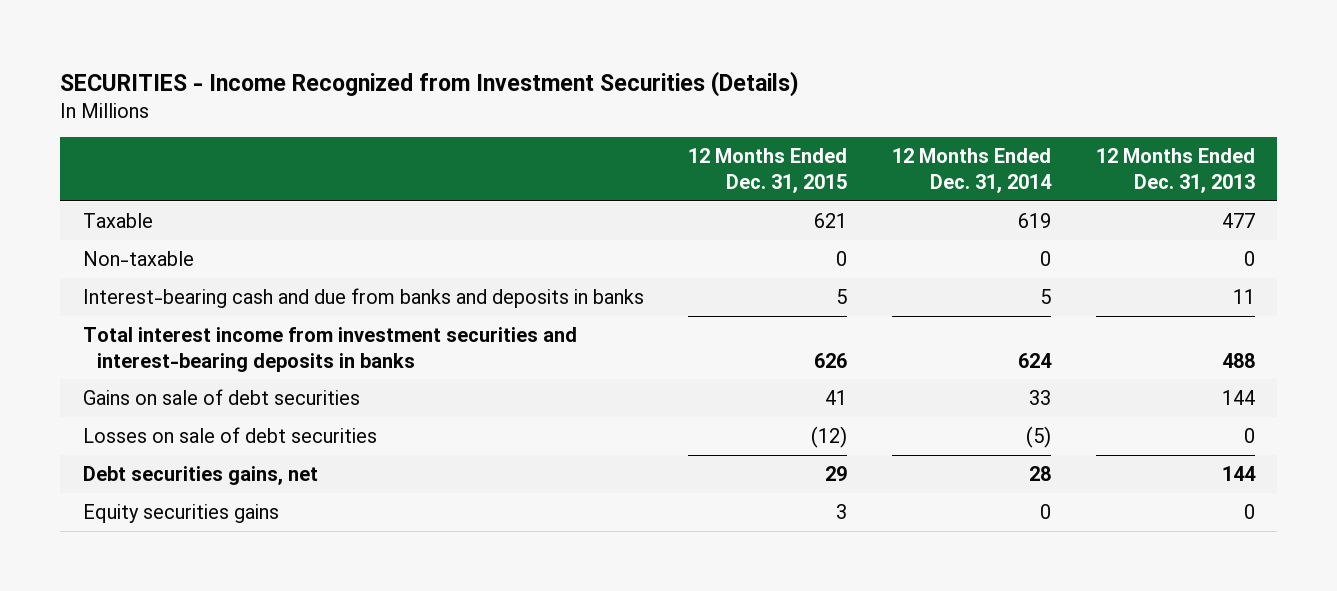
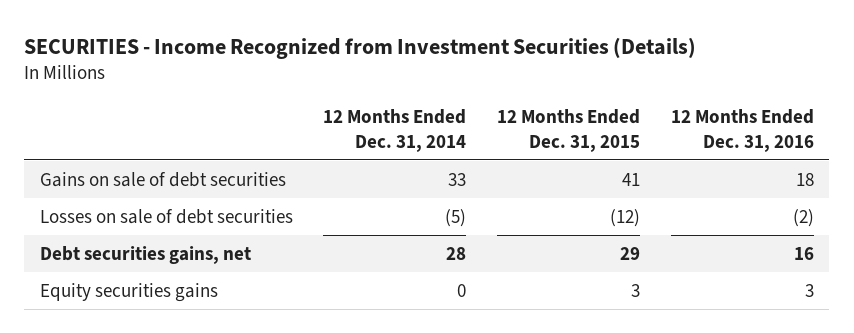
[1095,148,1255,193] 12 Months Ended Dec. 31, 2013 -> none
none -> [670,108,814,152] 12 Months Ended Dec. 31, 2016
[82,213,153,229] Taxable -> none
[82,251,194,267] Non-taxable -> none
[82,288,644,309] Interest-bearing cash and due from banks and deposits in banks -> none
[82,327,577,372] Total interest income from investment securities and interest-bearing deposits in banks -> none

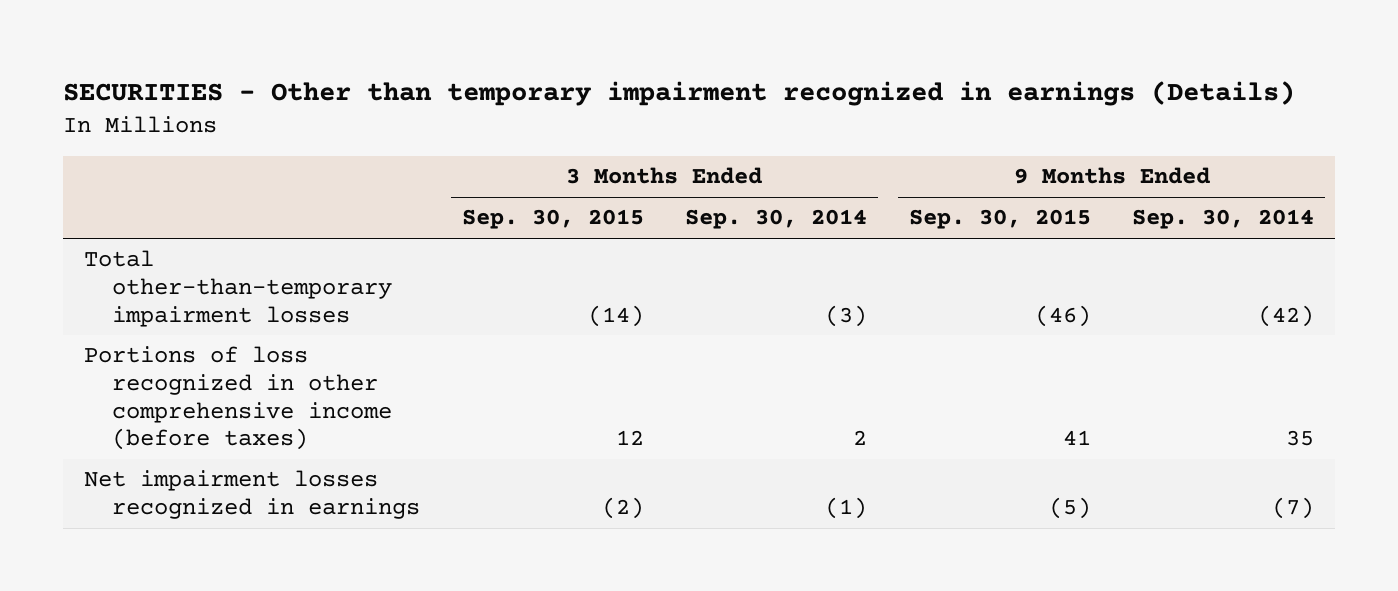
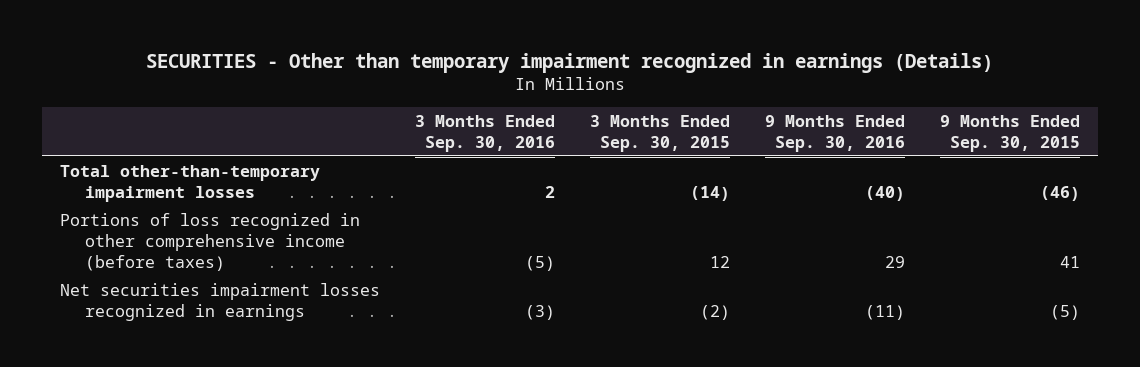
[685,209,868,230] Sep. 30, 2014 -> none
[1132,209,1315,230] Sep. 30, 2014 -> none
none -> [414,114,555,152] 3 Months Ended Sep. 30, 2016
none -> [764,114,905,152] 9 Months Ended Sep. 30, 2016
[83,470,421,520] Net impairment losses recognized in earnings -> [59,283,380,321] Net securities impairment losses recognized in earnings

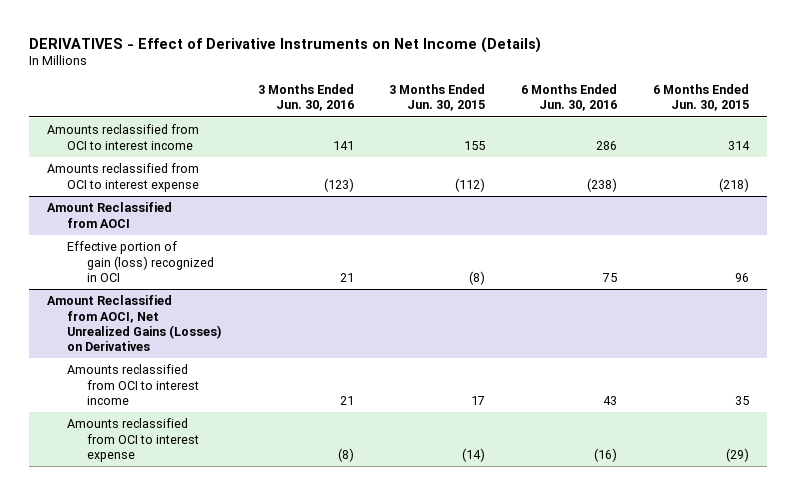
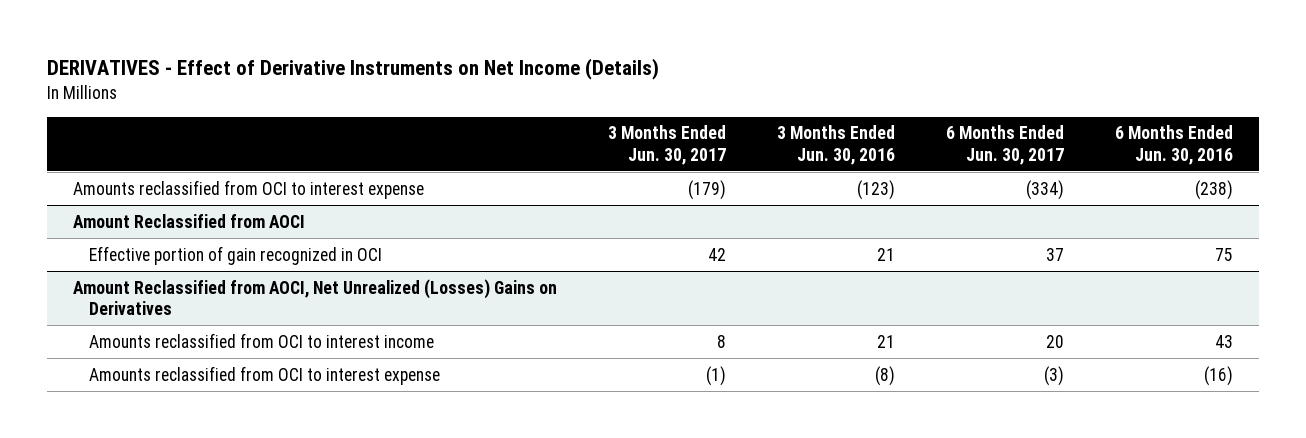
[389,84,486,112] 3 Months Ended Jun. 30, 2015 -> none
[652,84,749,112] 6 Months Ended Jun. 30, 2015 -> none
none -> [608,125,727,165] 3 Months Ended Jun. 30, 2017
none -> [946,125,1065,165] 6 Months Ended Jun. 30, 2017
[46,124,199,150] Amounts reclassified from OCI to interest income -> none
[66,241,214,282] Effective portion of gain (loss) recognized in OCI -> [89,245,383,265] Effective portion of gain recognized in OCI
[46,295,222,352] Amount Reclassified from AOCI, Net Unrealized Gains (Losses) on Derivatives -> [72,278,557,315] Amount Reclassified from AOCI, Net Unrealized (Losses) Gains on Derivatives

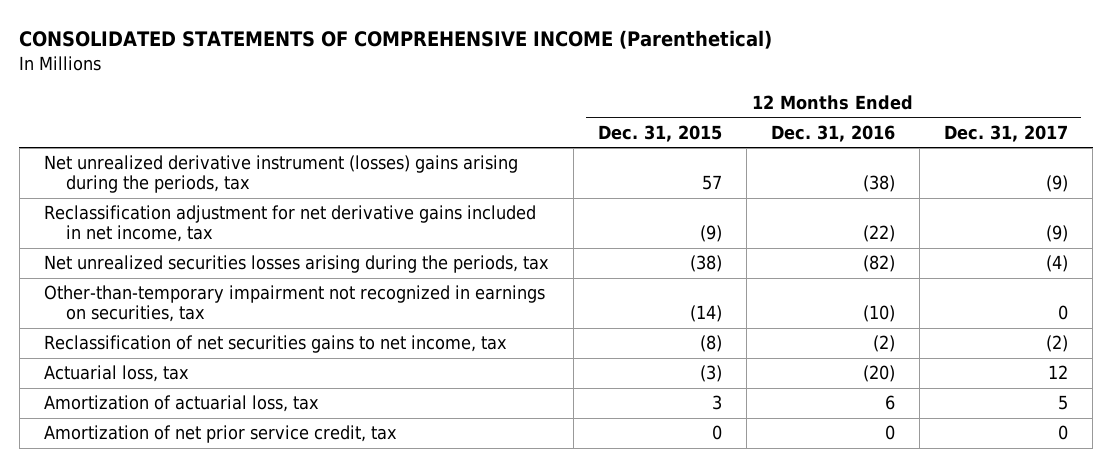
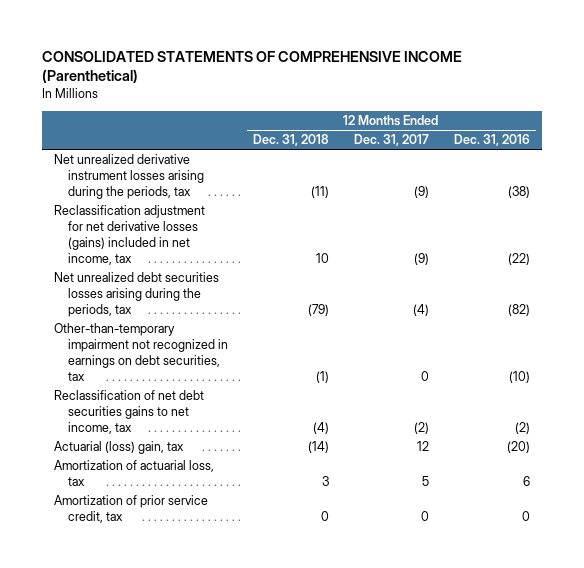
[598,124,723,142] Dec. 31, 2015 -> none
none -> [252,134,329,147] Dec. 31, 2018
[43,155,518,194] Net unrealized derivative instrument (losses) gains arising during the periods, tax -> [54,154,205,199] Net unrealized derivative instrument losses arising during the periods, tax
[43,205,536,243] Reclassification adjustment for net derivative gains included in net income, tax -> [54,205,206,265] Reclassification adjustment for net derivative losses (gains) included in net income, tax
[43,255,549,274] Net unrealized securities losses arising during the periods, tax -> [54,272,220,317] Net unrealized debt securities losses arising during the periods, tax
[43,285,545,323] Other-than-temporary impairment not recognized in earnings on securities, tax -> [54,323,229,381] Other-than-temporary impairment not recognized in earnings on debt securities, tax
[43,335,507,354] Reclassification of net securities gains to net income, tax -> [54,390,205,434] Reclassification of net debt securities gains to net income, tax
[43,365,189,383] Actuarial loss, tax -> [54,441,185,455] Actuarial (loss) gain, tax
[43,425,397,444] Amortization of net prior service credit, tax -> [54,495,209,524] Amortization of prior service credit, tax

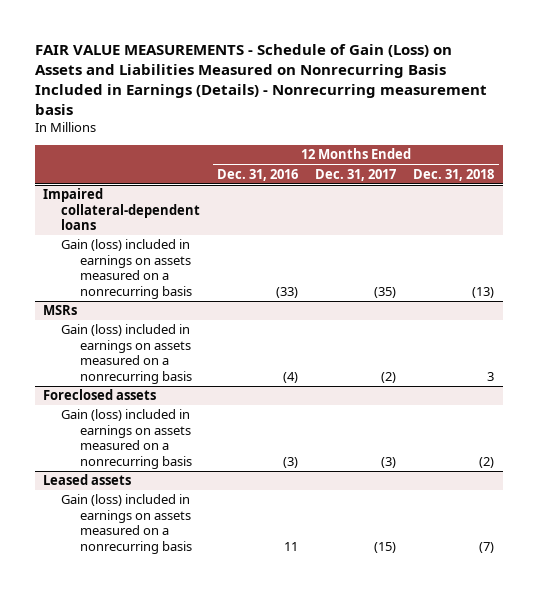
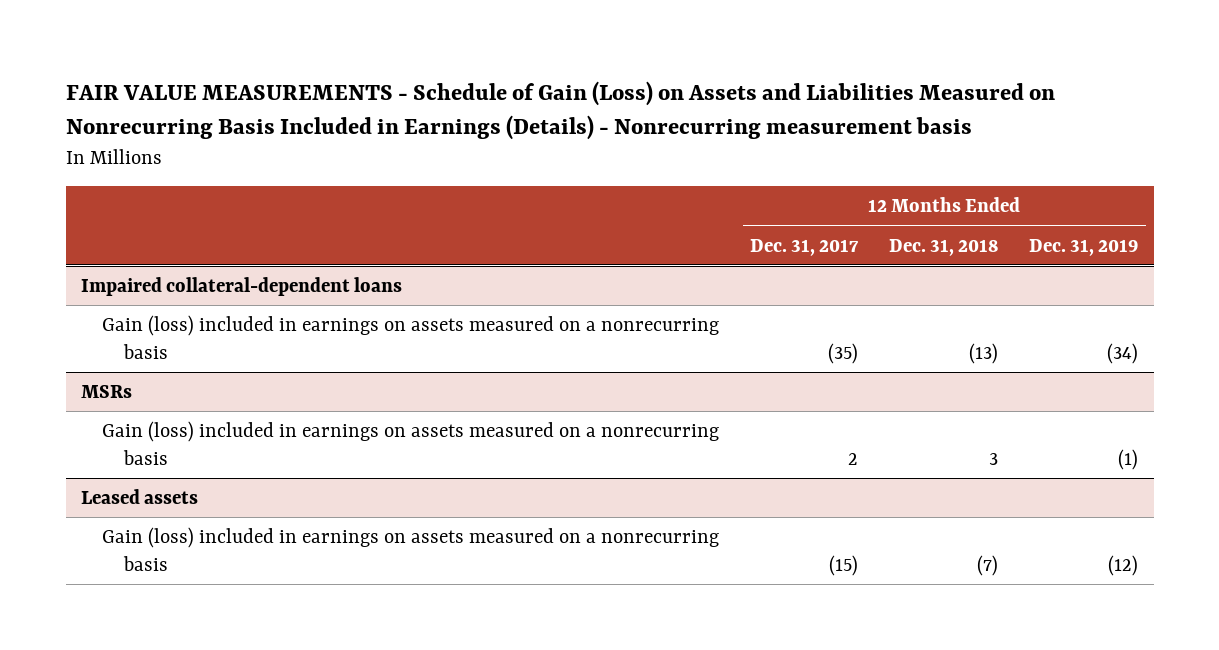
[217,168,299,181] Dec. 31, 2016 -> none
none -> [1029,238,1139,256] Dec. 31, 2019
[43,389,157,401] Foreclosed assets -> none
[61,409,192,469] Gain (loss) included in earnings on assets measured on a nonrecurring basis -> none
[381,371,397,383] (2) -> [848,452,859,465] 2

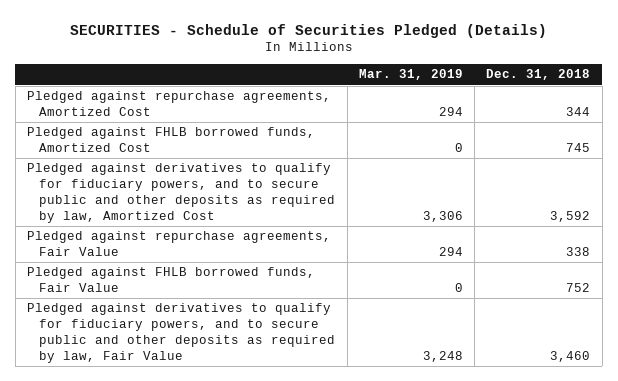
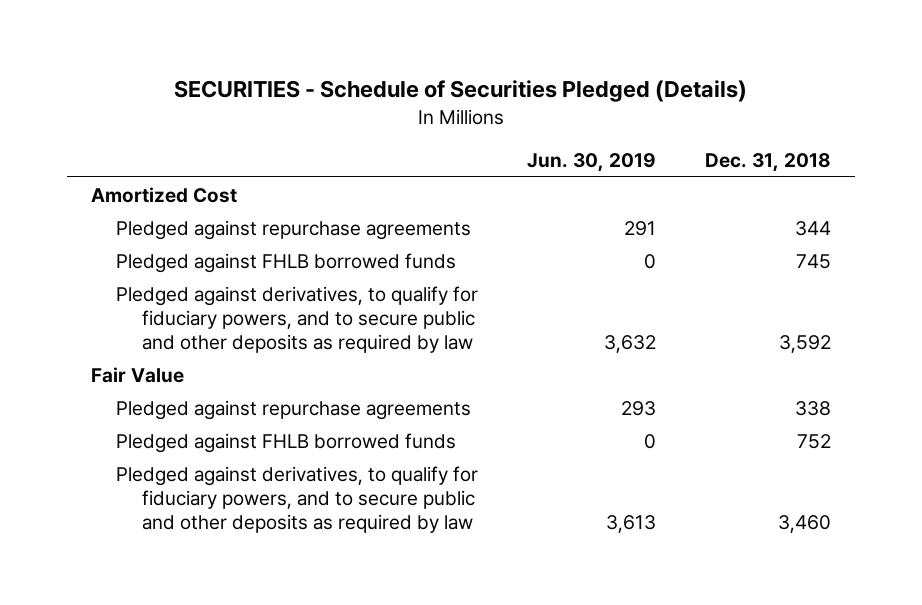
[358,69,463,81] Mar. 31, 2019 -> none
none -> [527,152,657,172] Jun. 30, 2019
none -> [91,186,238,203] Amortized Cost
[27,91,332,117] Pledged against repurchase agreements, Amortized Cost -> [116,219,472,240] Pledged against repurchase agreements
[27,127,316,153] Pledged against FHLB borrowed funds, Amortized Cost -> [116,252,457,273] Pledged against FHLB borrowed funds
[27,163,336,223] Pledged against derivatives to qualify for fiduciary powers, and to secure public and other deposits as required by law, Amortized Cost -> [116,285,479,353] Pledged against derivatives, to qualify for fiduciary powers, and to secure public and other deposits as required by law
none -> [91,366,185,383] Fair Value
[27,231,332,257] Pledged against repurchase agreements, Fair Value -> [116,399,472,420] Pledged against repurchase agreements
[27,267,316,293] Pledged against FHLB borrowed funds, Fair Value -> [116,432,457,453] Pledged against FHLB borrowed funds
[27,303,336,363] Pledged against derivatives to qualify for fiduciary powers, and to secure public and other deposits as required by law, Fair Value -> [116,465,479,533] Pledged against derivatives, to qualify for fiduciary powers, and to secure public and other deposits as required by law

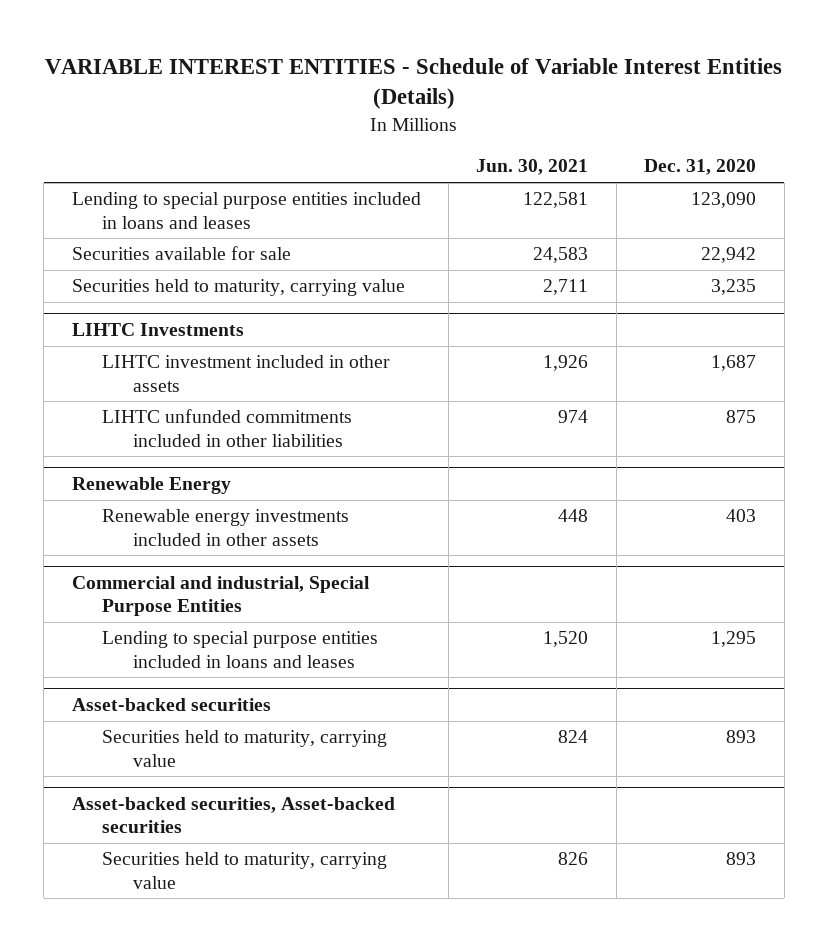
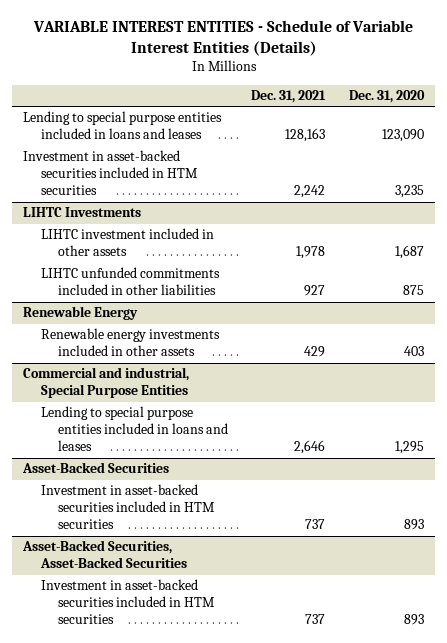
[476,159,589,176] Jun. 30, 2021 -> none
none -> [251,90,327,104] Dec. 31, 2021
[71,246,291,261] Securities available for sale -> none
[71,279,405,297] Securities held to maturity, carrying value -> [23,150,198,196] Investment in asset-backed securities included in HTM securities
[71,698,271,712] Asset-backed securities -> [22,462,170,474] Asset-Backed Securities
[102,730,388,767] Securities held to maturity, carrying value -> [40,484,215,530] Investment in asset-backed securities included in HTM securities
[71,797,395,834] Asset-backed securities, Asset-backed securities -> [22,540,187,569] Asset-Backed Securities, Asset-Backed Securities
[102,852,388,889] Securities held to maturity, carrying value -> [40,579,215,625] Investment in asset-backed securities included in HTM securities

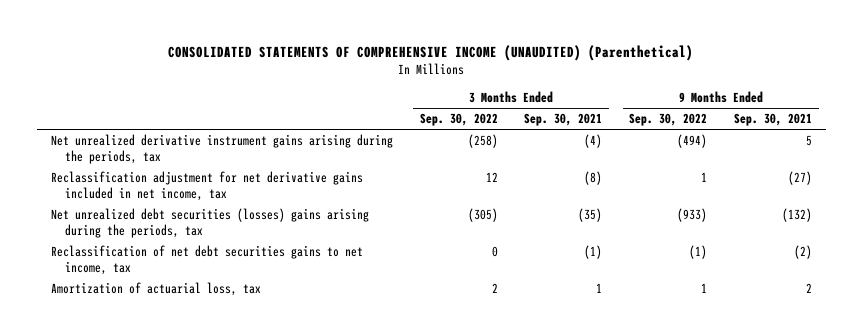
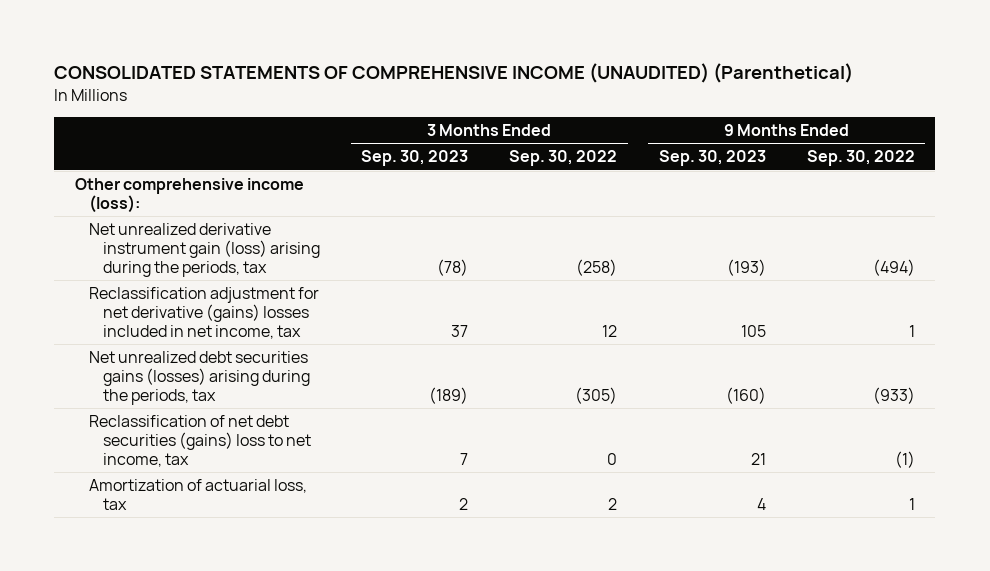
[524,113,603,127] Sep. 30, 2021 -> none
[734,113,813,127] Sep. 30, 2021 -> none
none -> [361,150,469,167] Sep. 30, 2023
none -> [658,150,766,167] Sep. 30, 2023
none -> [74,177,304,213] Other comprehensive income (loss):
[50,133,393,165] Net unrealized derivative instrument gains arising during the periods, tax -> [88,222,321,277] Net unrealized derivative instrument gain (loss) arising during the periods, tax
[50,170,363,202] Reclassification adjustment for net derivative gains included in net income, tax -> [88,286,319,339] Reclassification adjustment for net derivative (gains) losses included in net income, tax
[50,207,369,239] Net unrealized debt securities (losses) gains arising during the periods, tax -> [88,350,311,405] Net unrealized debt securities gains (losses) arising during the periods, tax
[50,244,363,276] Reclassification of net debt securities gains to net income, tax -> [88,414,312,467] Reclassification of net debt securities (gains) loss to net income, tax

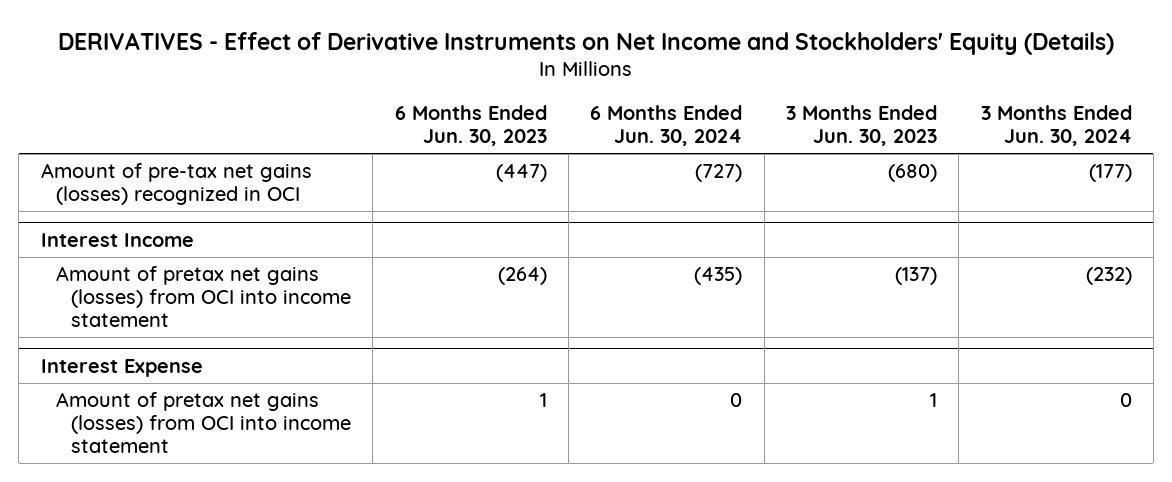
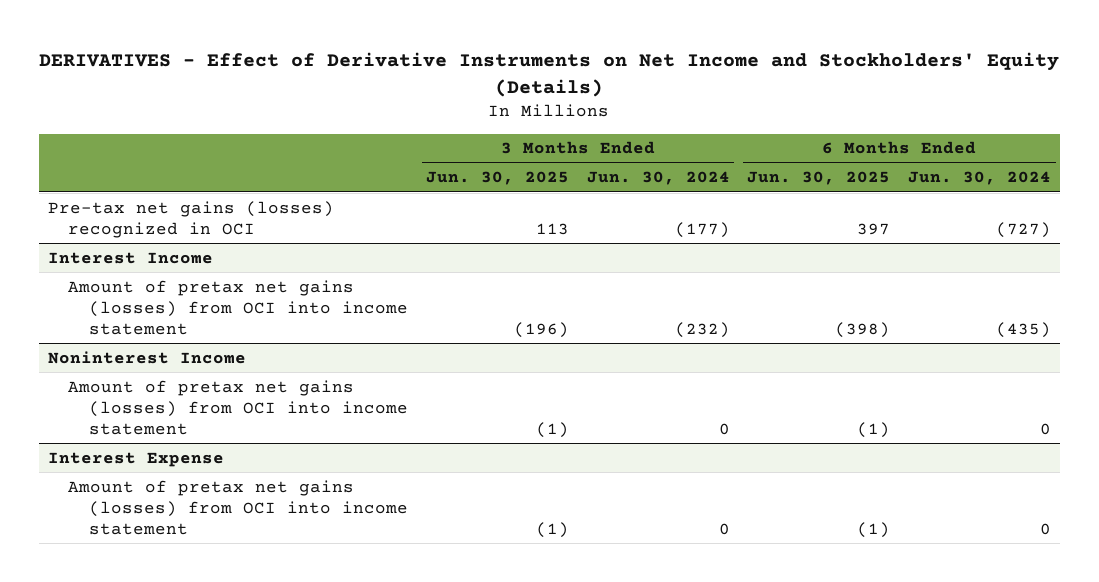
[394,105,547,147] 6 Months Ended Jun. 30, 2023 -> none
[785,105,937,147] 3 Months Ended Jun. 30, 2023 -> none
none -> [425,171,569,186] Jun. 30, 2025
none -> [747,171,891,186] Jun. 30, 2025
[40,163,312,206] Amount of pre-tax net gains (losses) recognized in OCI -> [47,200,334,238] Pre-tax net gains (losses) recognized in OCI
none -> [47,350,246,364] Noninterest Income
none -> [68,379,409,435] Amount of pretax net gains (losses) from OCI into income statement

